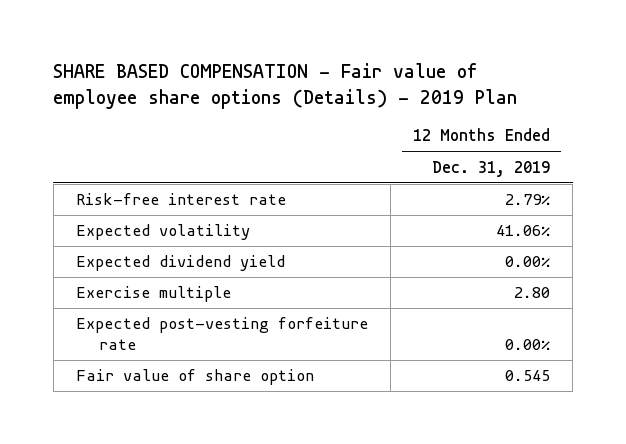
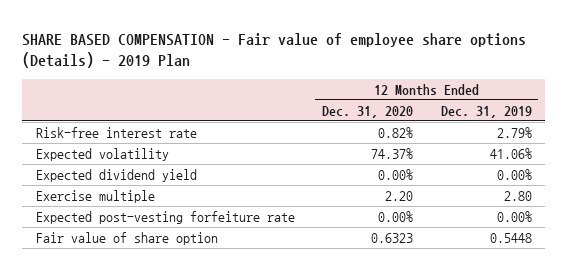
none -> [322,105,414,118] Dec. 31, 2020
[505,370,551,382] 0.545 -> [489,232,532,243] 0.5448

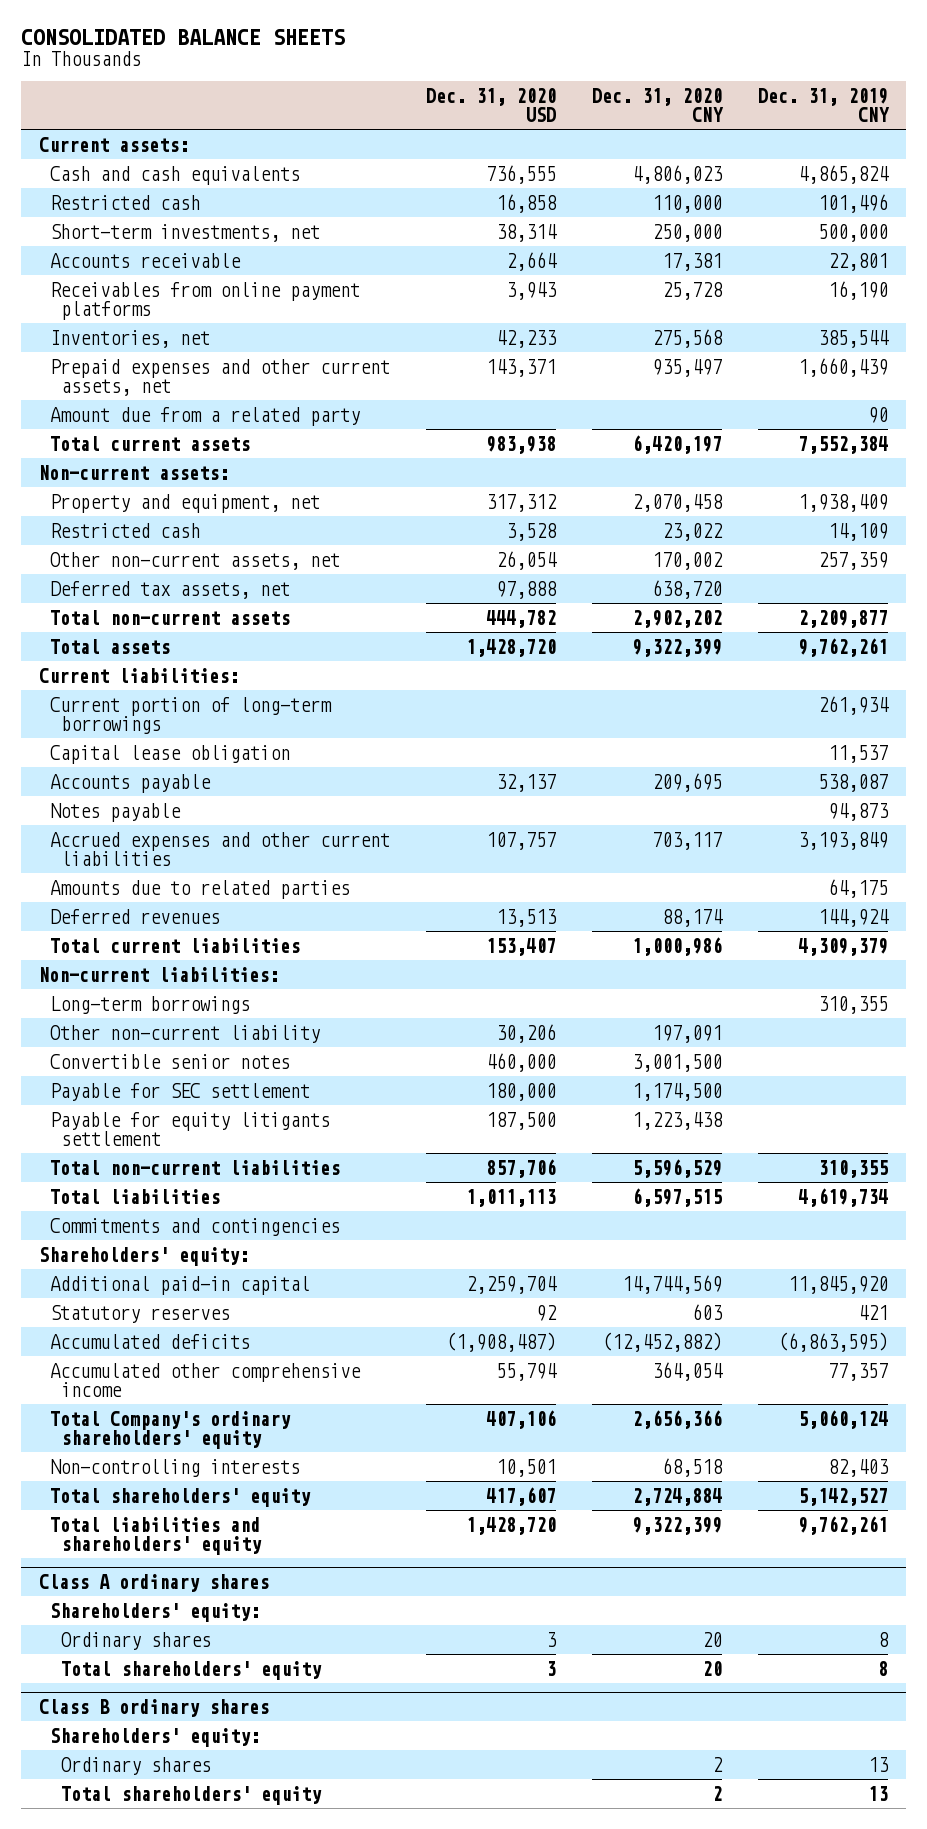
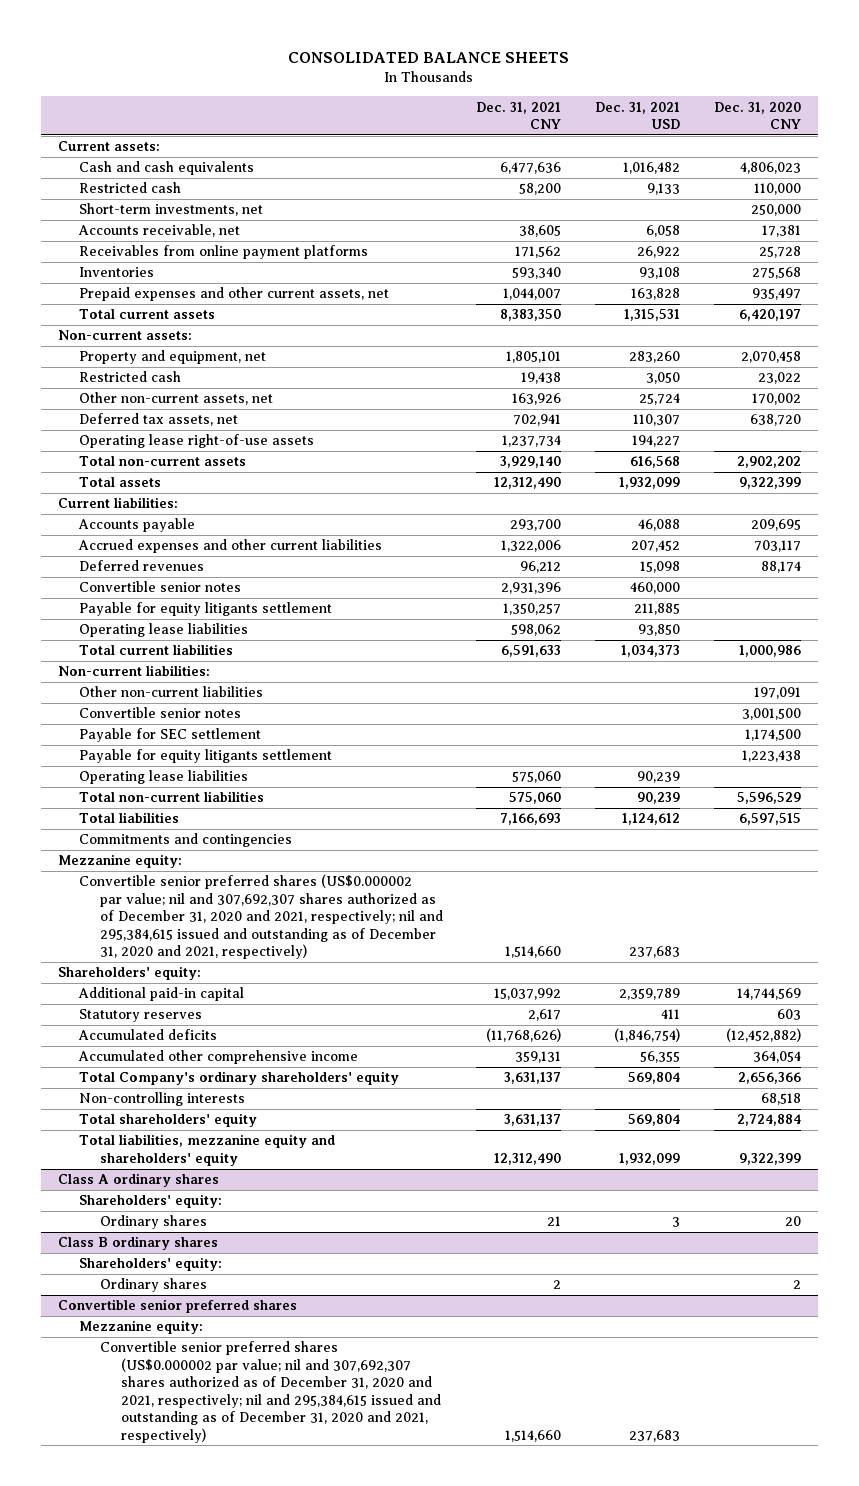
[426,87,557,123] Dec. 31, 2020 USD -> none
[758,87,891,123] Dec. 31, 2019 CNY -> none
none -> [476,101,562,130] Dec. 31, 2021 CNY
none -> [595,101,681,130] Dec. 31, 2021 USD
[49,252,241,268] Accounts receivable -> [77,224,240,238] Accounts receivable, net
[49,329,210,348] Inventories, net -> [78,267,154,278] Inventories
[49,406,360,426] Amount due from a related party -> none
none -> [78,434,314,449] Operating lease right-of-use assets
[49,696,332,734] Current portion of long-term borrowings -> none
[49,744,290,764] Capital lease obligation -> none
[49,802,181,822] Notes payable -> none
[49,879,350,899] Amounts due to related parties -> none
none -> [78,581,241,593] Convertible senior notes
none -> [78,602,332,617] Payable for equity litigants settlement
none -> [78,623,248,638] Operating lease liabilities
[49,995,250,1014] Long-term borrowings -> none
[49,1024,320,1043] Other non-current liability -> [78,686,263,698] Other non-current liabilities
none -> [78,770,248,785] Operating lease liabilities
none -> [57,854,182,869] Mezzanine equity:
none -> [78,874,443,960] Convertible senior preferred shares (US$0.000002 par value; nil and 307,692,307 shares authorized as of December 31, 2020 and 2021, respectively; nil and 295,384,615 issued and outstanding as of December 31, 2020 and 2021, respectively)
[49,1516,263,1555] Total liabilities and shareholders' equity -> [78,1134,335,1166] Total liabilities, mezzanine equity and shareholders' equity
[61,1660,323,1680] Total shareholders' equity -> none
[61,1785,323,1805] Total shareholders' equity -> none
none -> [57,1299,297,1314] Convertible senior preferred shares
none -> [78,1320,203,1335] Mezzanine equity:
none -> [99,1341,441,1443] Convertible senior preferred shares (US$0.000002 par value; nil and 307,692,307 shares authorized as of December 31, 2020 and 2021, respectively; nil and 295,384,615 issued and outstanding as of December 31, 2020 and 2021, respectively)

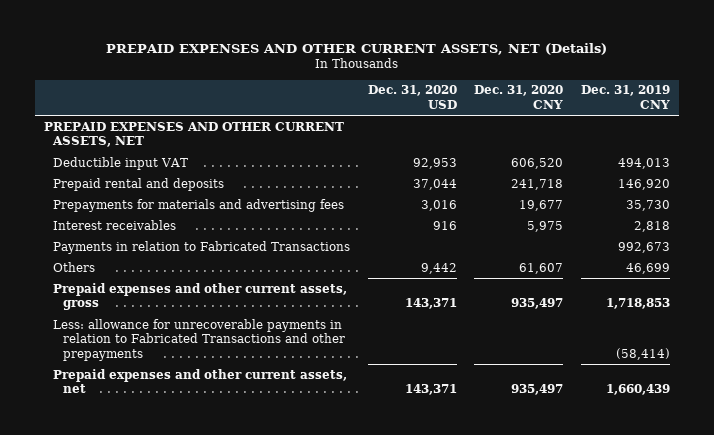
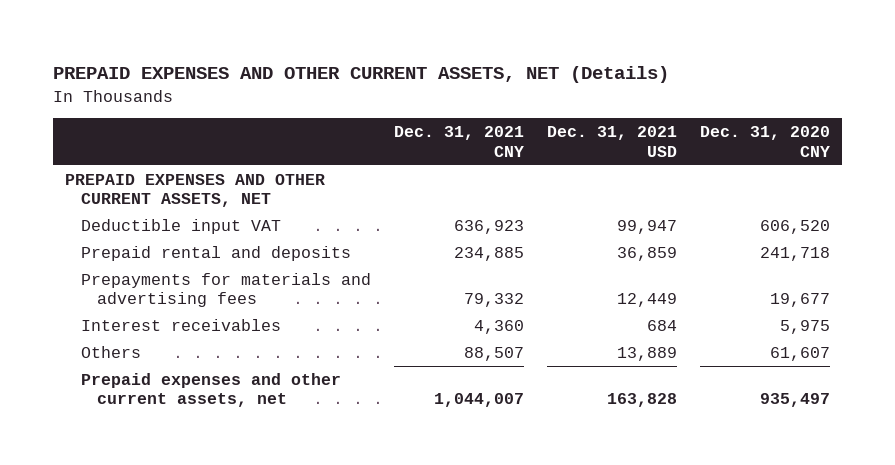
[367,85,457,109] Dec. 31, 2020 USD -> none
[580,85,670,109] Dec. 31, 2019 CNY -> none
none -> [394,126,525,157] Dec. 31, 2021 CNY
none -> [547,126,678,157] Dec. 31, 2021 USD
[53,240,351,254] Payments in relation to Fabricated Transactions -> none
[53,282,348,311] Prepaid expenses and other current assets, gross -> none
[53,318,345,361] Less: allowance for unrecoverable payments in relation to Fabricated Transactions and other prepayments -> none

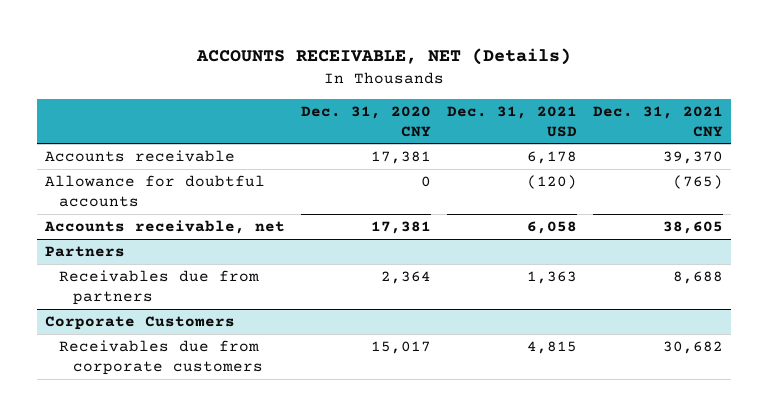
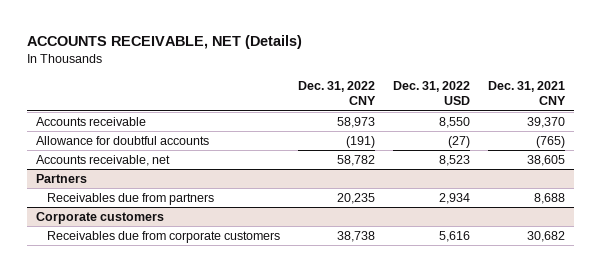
[300,105,431,137] Dec. 31, 2020 CNY -> none
[447,105,578,137] Dec. 31, 2021 USD -> none
none -> [298,80,377,106] Dec. 31, 2022 CNY
none -> [393,80,471,106] Dec. 31, 2022 USD
[44,316,235,331] Corporate Customers -> [36,211,165,224] Corporate customers

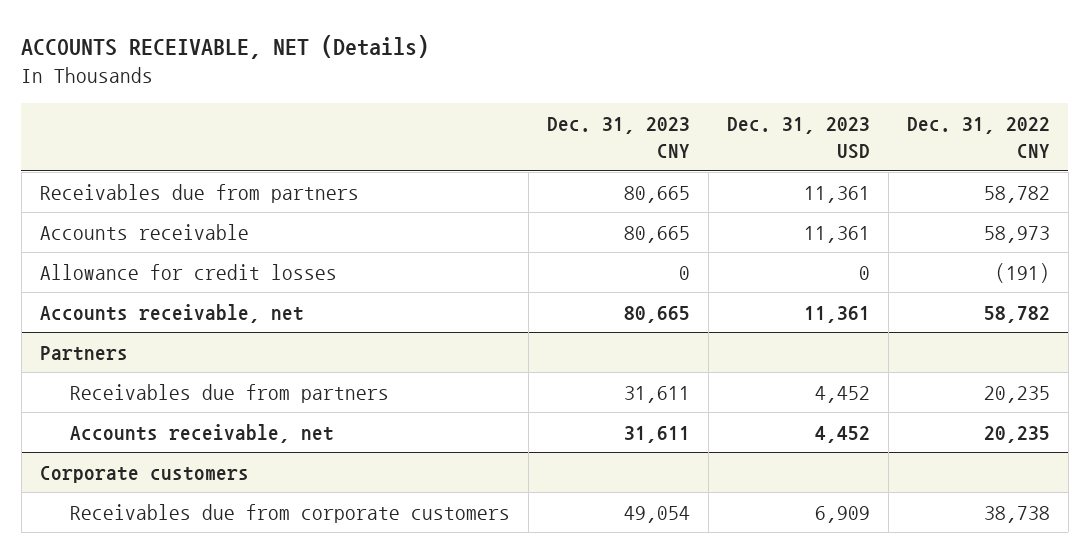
[393,80,471,106] Dec. 31, 2022 USD -> none
[487,80,566,106] Dec. 31, 2021 CNY -> none
none -> [546,117,690,159] Dec. 31, 2023 CNY
none -> [726,117,870,160] Dec. 31, 2023 USD
none -> [39,183,359,203] Receivables due from partners
[36,135,210,145] Allowance for doubtful accounts -> [39,263,337,280] Allowance for credit losses
none -> [69,423,334,443] Accounts receivable, net

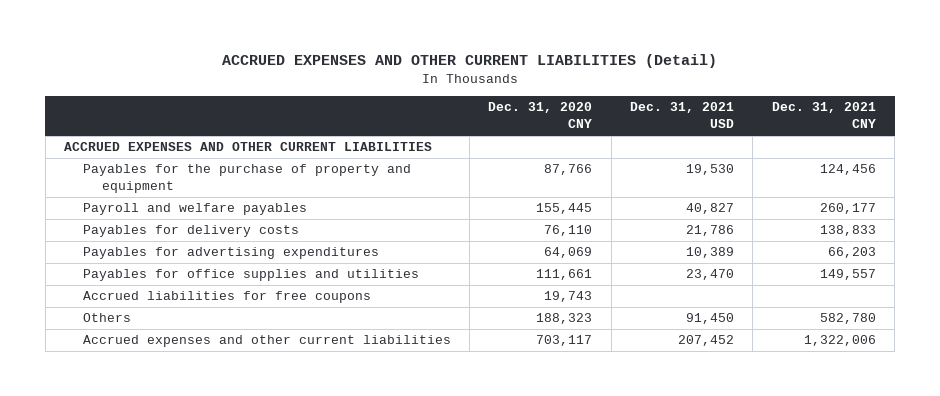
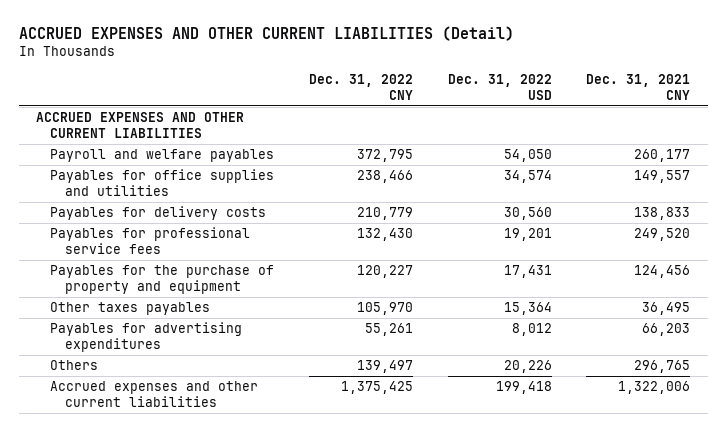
[488,102,593,129] Dec. 31, 2020 CNY -> none
[630,102,735,129] Dec. 31, 2021 USD -> none
none -> [309,74,414,100] Dec. 31, 2022 CNY
none -> [447,74,552,100] Dec. 31, 2022 USD
[82,269,419,282] Payables for office supplies and utilities -> [50,169,275,196] Payables for office supplies and utilities
none -> [50,227,251,254] Payables for professional service fees
[82,164,411,194] Payables for the purchase of property and equipment -> [50,265,275,294] Payables for the purchase of property and equipment
none -> [50,302,211,316] Other taxes payables
[82,291,371,304] Accrued liabilities for free coupons -> none
[819,313,876,325] 582,780 -> [634,360,691,374] 296,765

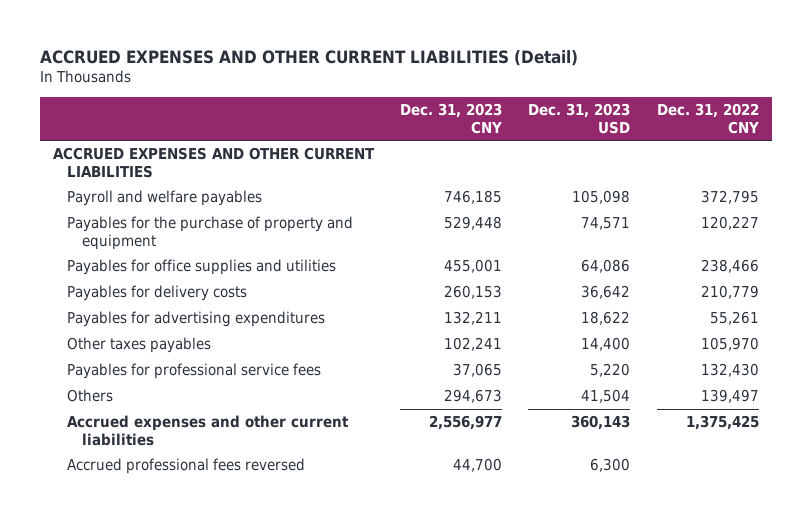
[447,74,552,100] Dec. 31, 2022 USD -> none
[586,74,691,100] Dec. 31, 2021 CNY -> none
none -> [400,103,503,134] Dec. 31, 2023 CNY
none -> [528,103,631,134] Dec. 31, 2023 USD
[50,265,275,294] Payables for the purchase of property and equipment -> [67,216,354,250] Payables for the purchase of property and equipment
[50,302,211,316] Other taxes payables -> [67,337,212,354] Other taxes payables
[50,227,251,254] Payables for professional service fees -> [67,363,322,380] Payables for professional service fees
none -> [67,458,306,475] Accrued professional fees reversed

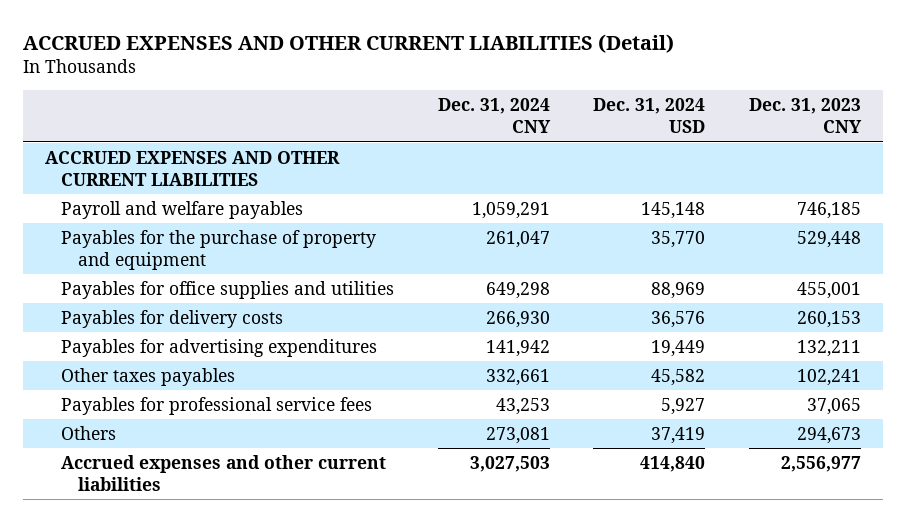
[528,103,631,134] Dec. 31, 2023 USD -> none
[656,103,759,134] Dec. 31, 2022 CNY -> none
none -> [437,98,551,134] Dec. 31, 2024 CNY
none -> [593,98,706,134] Dec. 31, 2024 USD
[67,458,306,475] Accrued professional fees reversed -> none

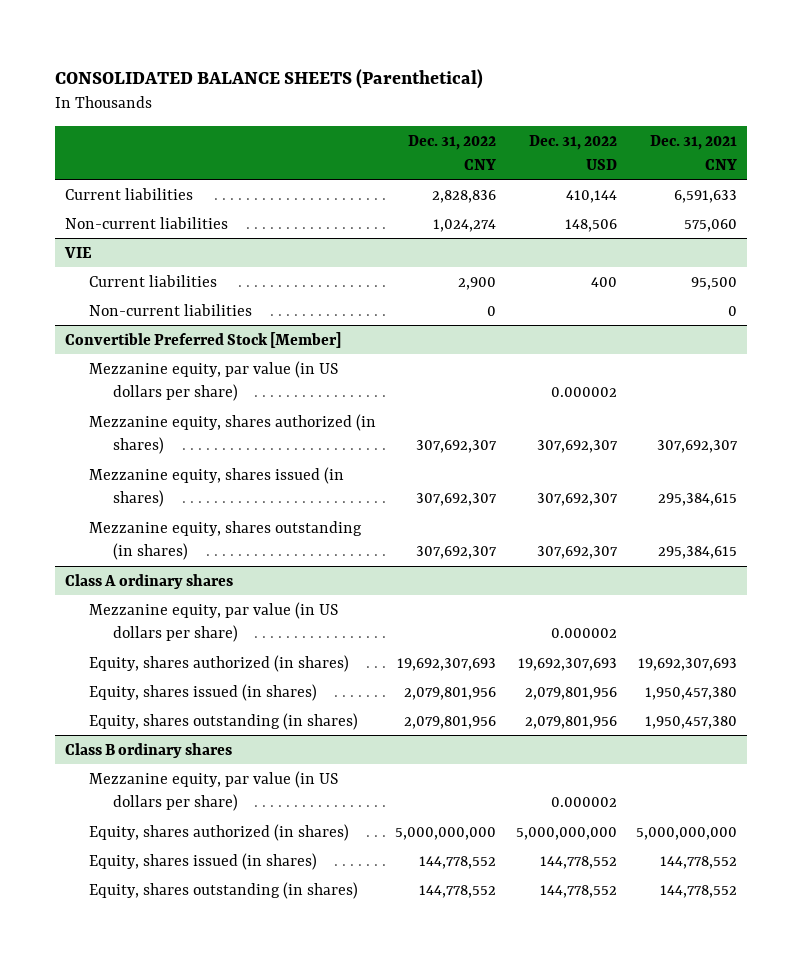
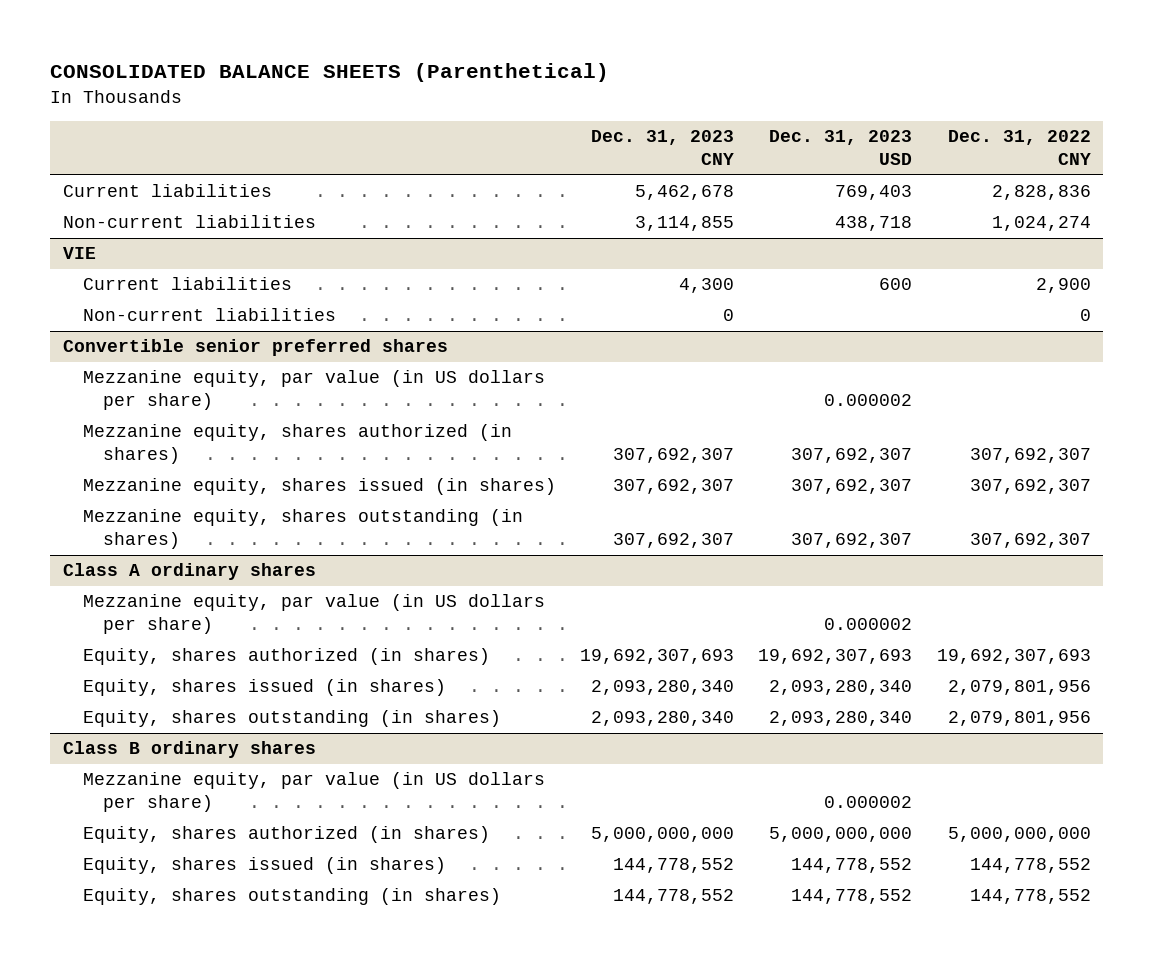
[528,135,617,170] Dec. 31, 2022 USD -> none
[650,135,738,170] Dec. 31, 2021 CNY -> none
none -> [590,130,734,166] Dec. 31, 2023 CNY
none -> [769,130,913,166] Dec. 31, 2023 USD
[65,331,342,348] Convertible Preferred Stock [Member] -> [62,339,448,357] Convertible senior preferred shares

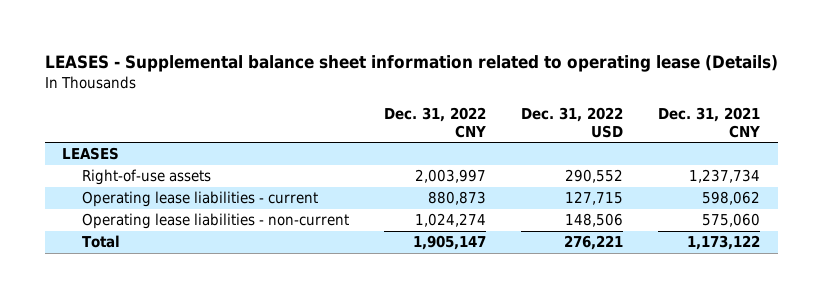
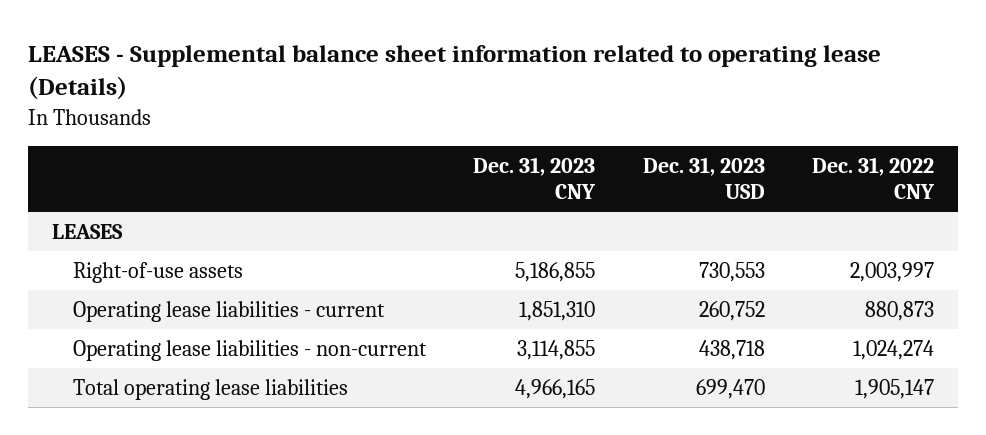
[521,106,624,138] Dec. 31, 2022 USD -> none
[658,106,761,138] Dec. 31, 2021 CNY -> none
none -> [473,157,597,200] Dec. 31, 2023 CNY
none -> [642,157,765,200] Dec. 31, 2023 USD
[81,235,120,249] Total -> [72,378,348,400] Total operating lease liabilities

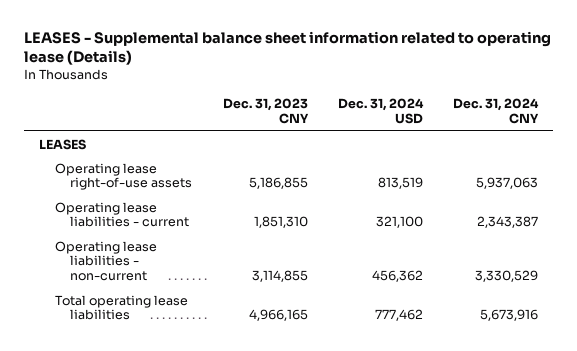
[642,157,765,200] Dec. 31, 2023 USD -> none
[812,157,936,200] Dec. 31, 2022 CNY -> none
none -> [337,98,424,124] Dec. 31, 2024 USD
none -> [452,98,539,124] Dec. 31, 2024 CNY
[72,261,243,283] Right-of-use assets -> [54,162,193,191] Operating lease right-of-use assets

